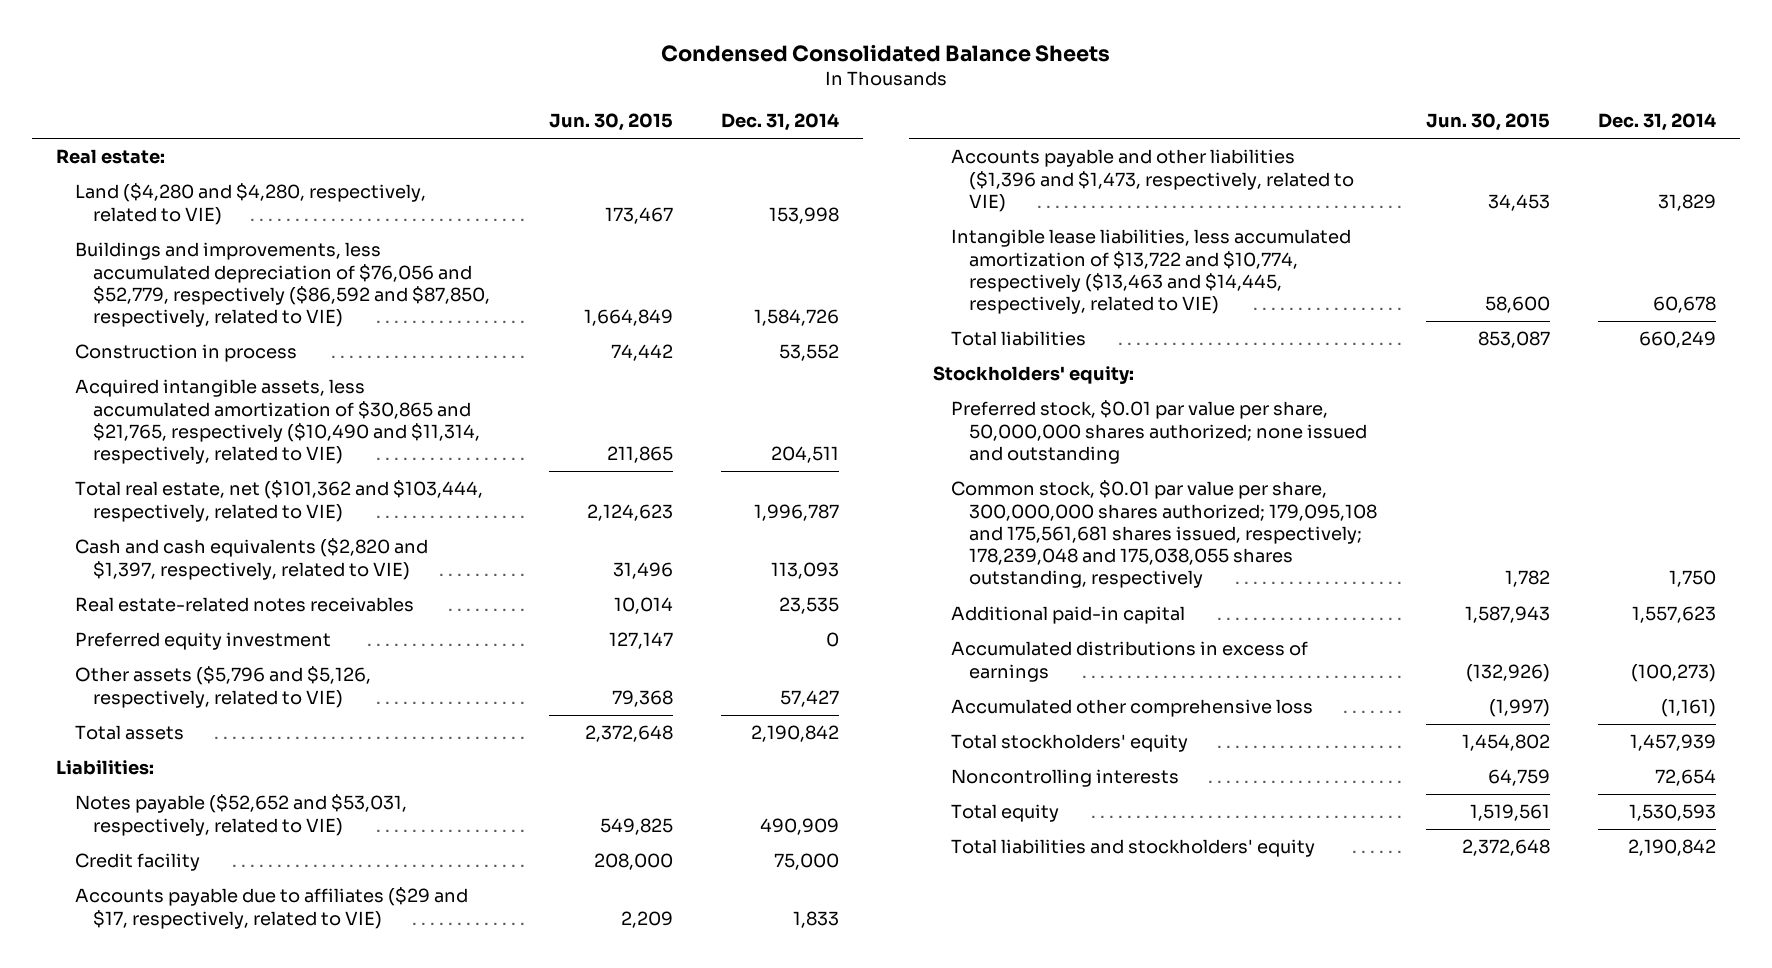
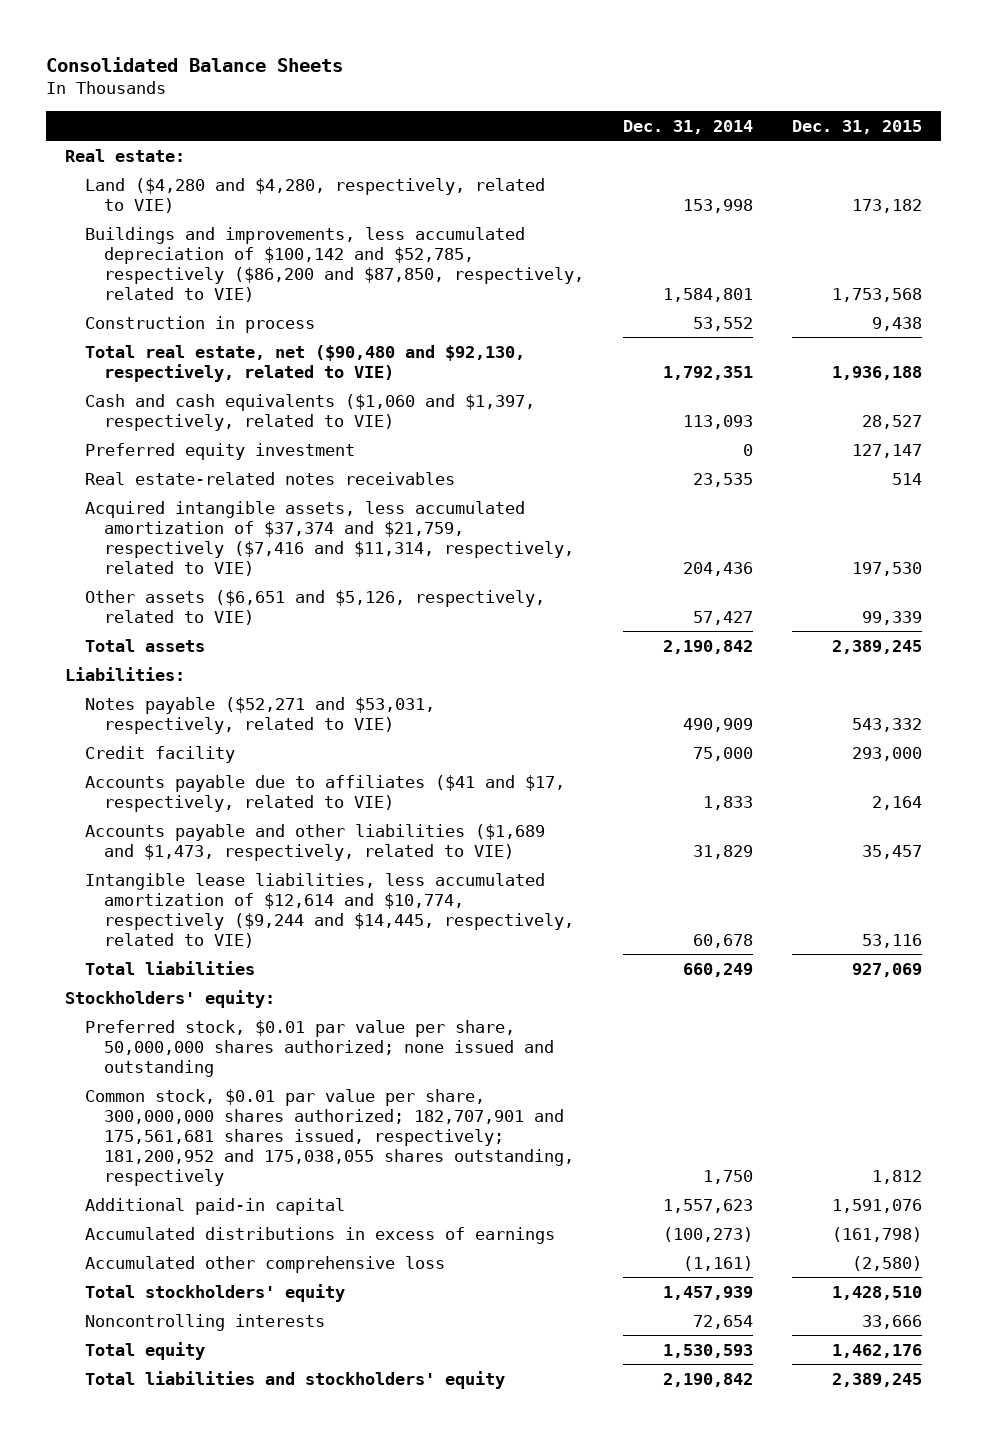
[661,43,1111,62] Condensed Consolidated Balance Sheets -> [45,56,343,72] Consolidated Balance Sheets
[549,113,674,132] Jun. 30, 2015 -> none
none -> [791,119,922,134] Dec. 31, 2015
[74,242,491,328] Buildings and improvements, less accumulated depreciation of $76,056 and $52,779, respectively ($86,592 and $87,850, respectively, related to VIE) -> [84,226,585,302] Buildings and improvements, less accumulated depreciation of $100,142 and $52,785, respectively ($86,200 and $87,850, respectively, related to VIE)
[754,309,840,327] 1,584,726 -> [663,287,754,302] 1,584,801
[74,379,481,465] Acquired intangible assets, less accumulated amortization of $30,865 and $21,765, respectively ($10,490 and $11,314, respectively, related to VIE) -> none
[74,480,483,522] Total real estate, net ($101,362 and $103,444, respectively, related to VIE) -> [84,344,525,382] Total real estate, net ($90,480 and $92,130, respectively, related to VIE)
[754,503,840,521] 1,996,787 -> [663,365,754,380] 1,792,351
[74,538,428,580] Cash and cash equivalents ($2,820 and $1,397, respectively, related to VIE) -> [84,393,535,431] Cash and cash equivalents ($1,060 and $1,397, respectively, related to VIE)
[74,597,414,613] Real estate-related notes receivables -> [84,471,455,485] Real estate-related notes receivables
none -> [84,500,575,576] Acquired intangible assets, less accumulated amortization of $37,374 and $21,759, respectively ($7,416 and $11,314, respectively, related to VIE)
[74,666,371,708] Other assets ($5,796 and $5,126, respectively, related to VIE) -> [84,589,545,625] Other assets ($6,651 and $5,126, respectively, related to VIE)
[74,794,407,836] Notes payable ($52,652 and $53,031, respectively, related to VIE) -> [84,696,435,734] Notes payable ($52,271 and $53,031, respectively, related to VIE)
[74,887,468,929] Accounts payable due to affiliates ($29 and $17, respectively, related to VIE) -> [84,774,565,812] Accounts payable due to affiliates ($41 and $17, respectively, related to VIE)
[951,149,1355,212] Accounts payable and other liabilities ($1,396 and $1,473, respectively, related to VIE) -> [84,823,545,861] Accounts payable and other liabilities ($1,689 and $1,473, respectively, related to VIE)
[951,229,1352,315] Intangible lease liabilities, less accumulated amortization of $13,722 and $10,774, respectively ($13,463 and $14,445, respectively, related to VIE) -> [84,872,575,948] Intangible lease liabilities, less accumulated amortization of $12,614 and $10,774, respectively ($9,244 and $14,445, respectively, related to VIE)
[951,480,1378,589] Common stock, $0.01 par value per share, 300,000,000 shares authorized; 179,095,108 and 175,561,681 shares issued, respectively; 178,239,048 and 175,038,055 shares outstanding, respectively -> [84,1088,575,1186] Common stock, $0.01 par value per share, 300,000,000 shares authorized; 182,707,901 and 175,561,681 shares issued, respectively; 181,200,952 and 175,038,055 shares outstanding, respectively

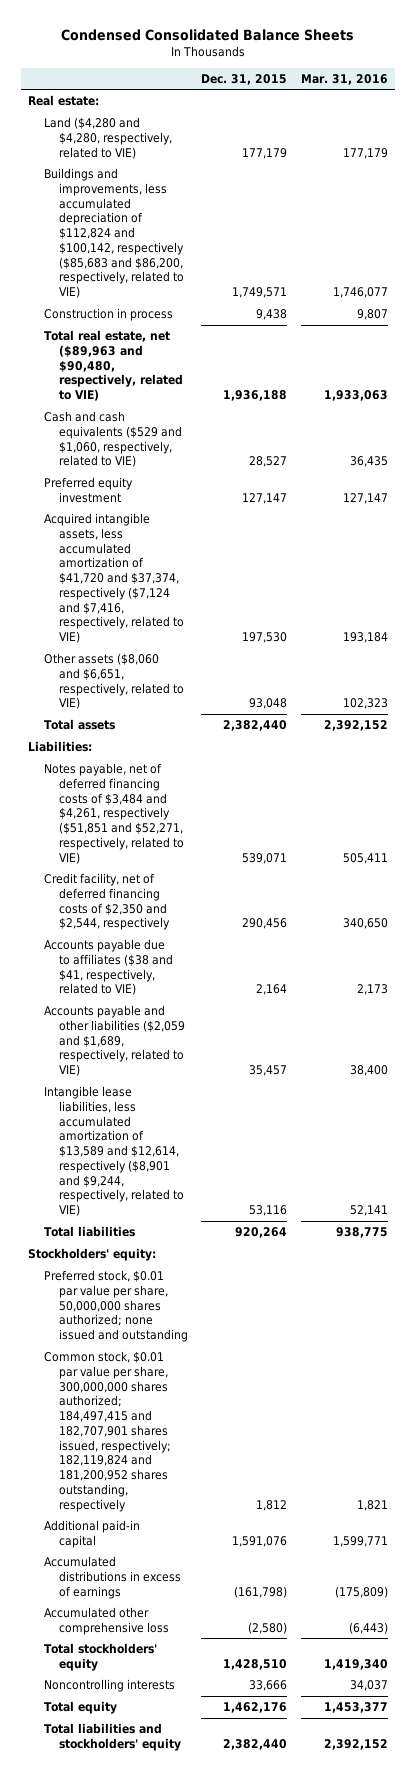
[45,56,343,72] Consolidated Balance Sheets -> [61,28,355,41] Condensed Consolidated Balance Sheets
[623,119,754,134] Dec. 31, 2014 -> none
none -> [300,73,388,85] Mar. 31, 2016
[851,198,922,213] 173,182 -> [242,147,288,159] 177,179
[84,226,585,302] Buildings and improvements, less accumulated depreciation of $100,142 and $52,785, respectively ($86,200 and $87,850, respectively, related to VIE) -> [43,168,184,299] Buildings and improvements, less accumulated depreciation of $112,824 and $100,142, respectively ($85,683 and $86,200, respectively, related to VIE)
[831,287,922,302] 1,753,568 -> [232,287,288,299] 1,749,571
[84,344,525,382] Total real estate, net ($90,480 and $92,130, respectively, related to VIE) -> [43,330,183,402] Total real estate, net ($89,963 and $90,480, respectively, related to VIE)
[84,393,535,431] Cash and cash equivalents ($1,060 and $1,397, respectively, related to VIE) -> [43,411,182,468] Cash and cash equivalents ($529 and $1,060, respectively, related to VIE)
[84,471,455,485] Real estate-related notes receivables -> none
[84,500,575,576] Acquired intangible assets, less accumulated amortization of $37,374 and $21,759, respectively ($7,416 and $11,314, respectively, related to VIE) -> [43,513,184,644] Acquired intangible assets, less accumulated amortization of $41,720 and $37,374, respectively ($7,124 and $7,416, respectively, related to VIE)
[84,589,545,625] Other assets ($6,651 and $5,126, respectively, related to VIE) -> [43,653,184,710] Other assets ($8,060 and $6,651, respectively, related to VIE)
[861,610,922,625] 99,339 -> [249,698,288,710] 93,048
[831,639,922,654] 2,389,245 -> [223,720,288,732] 2,382,440
[84,745,235,763] Credit facility -> none
[84,696,435,734] Notes payable ($52,271 and $53,031, respectively, related to VIE) -> [43,763,184,864] Notes payable, net of deferred financing costs of $3,484 and $4,261, respectively ($51,851 and $52,271, respectively, related to VIE)
[851,717,922,732] 543,332 -> [242,852,288,864] 539,071
none -> [43,873,170,931] Credit facility, net of deferred financing costs of $2,350 and $2,544, respectively
[84,774,565,812] Accounts payable due to affiliates ($41 and $17, respectively, related to VIE) -> [43,939,173,996] Accounts payable due to affiliates ($38 and $41, respectively, related to VIE)
[84,823,545,861] Accounts payable and other liabilities ($1,689 and $1,473, respectively, related to VIE) -> [43,1005,185,1077] Accounts payable and other liabilities ($2,059 and $1,689, respectively, related to VIE)
[84,872,575,948] Intangible lease liabilities, less accumulated amortization of $12,614 and $10,774, respectively ($9,244 and $14,445, respectively, related to VIE) -> [43,1086,184,1217] Intangible lease liabilities, less accumulated amortization of $13,589 and $12,614, respectively ($8,901 and $9,244, respectively, related to VIE)
[851,962,922,977] 927,069 -> [235,1227,288,1239] 920,264
[84,1088,575,1186] Common stock, $0.01 par value per share, 300,000,000 shares authorized; 182,707,901 and 175,561,681 shares issued, respectively; 181,200,952 and 175,038,055 shares outstanding, respectively -> [43,1351,171,1512] Common stock, $0.01 par value per share, 300,000,000 shares authorized; 184,497,415 and 182,707,901 shares issued, respectively; 182,119,824 and 181,200,952 shares outstanding, respectively
[831,1372,922,1387] 2,389,245 -> [223,1738,288,1750] 2,382,440

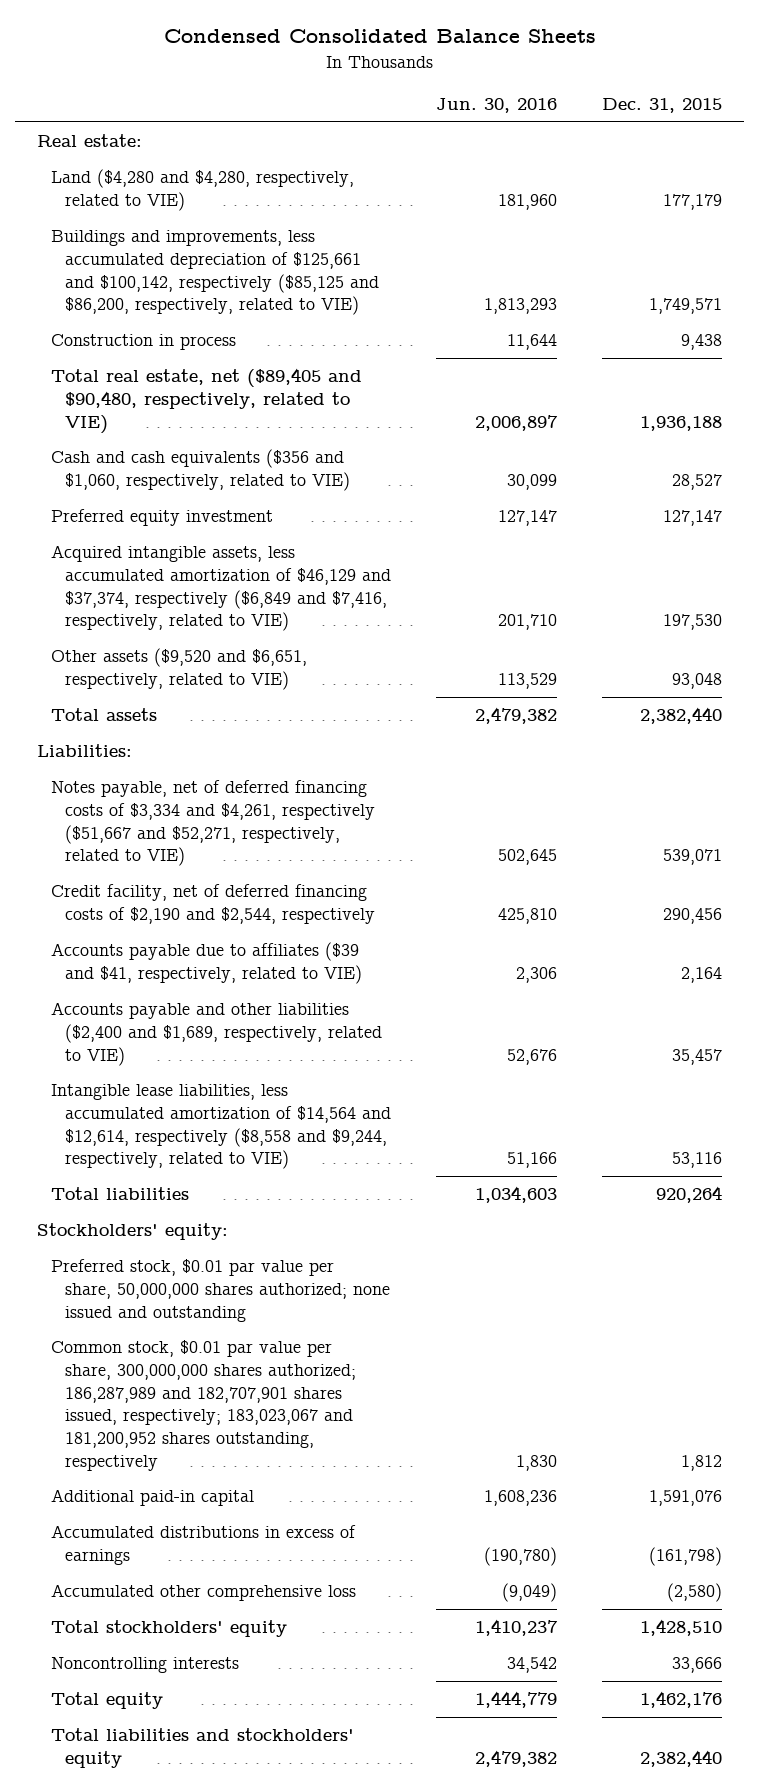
[300,73,388,85] Mar. 31, 2016 -> none
none -> [435,97,557,113] Jun. 30, 2016
[43,168,184,299] Buildings and improvements, less accumulated depreciation of $112,824 and $100,142, respectively ($85,683 and $86,200, respectively, related to VIE) -> [51,230,380,316] Buildings and improvements, less accumulated depreciation of $125,661 and $100,142, respectively ($85,125 and $86,200, respectively, related to VIE)
[43,330,183,402] Total real estate, net ($89,963 and $90,480, respectively, related to VIE) -> [51,368,363,434] Total real estate, net ($89,405 and $90,480, respectively, related to VIE)
[43,411,182,468] Cash and cash equivalents ($529 and $1,060, respectively, related to VIE) -> [51,449,351,491] Cash and cash equivalents ($356 and $1,060, respectively, related to VIE)
[43,513,184,644] Acquired intangible assets, less accumulated amortization of $41,720 and $37,374, respectively ($7,124 and $7,416, respectively, related to VIE) -> [51,545,392,632] Acquired intangible assets, less accumulated amortization of $46,129 and $37,374, respectively ($6,849 and $7,416, respectively, related to VIE)
[43,653,184,710] Other assets ($8,060 and $6,651, respectively, related to VIE) -> [51,648,308,690] Other assets ($9,520 and $6,651, respectively, related to VIE)
[43,763,184,864] Notes payable, net of deferred financing costs of $3,484 and $4,261, respectively ($51,851 and $52,271, respectively, related to VIE) -> [51,780,376,867] Notes payable, net of deferred financing costs of $3,334 and $4,261, respectively ($51,667 and $52,271, respectively, related to VIE)
[43,873,170,931] Credit facility, net of deferred financing costs of $2,350 and $2,544, respectively -> [51,884,376,924] Credit facility, net of deferred financing costs of $2,190 and $2,544, respectively
[43,939,173,996] Accounts payable due to affiliates ($38 and $41, respectively, related to VIE) -> [51,942,363,984] Accounts payable due to affiliates ($39 and $41, respectively, related to VIE)
[43,1005,185,1077] Accounts payable and other liabilities ($2,059 and $1,689, respectively, related to VIE) -> [51,1002,383,1066] Accounts payable and other liabilities ($2,400 and $1,689, respectively, related to VIE)
[43,1086,184,1217] Intangible lease liabilities, less accumulated amortization of $13,589 and $12,614, respectively ($8,901 and $9,244, respectively, related to VIE) -> [51,1084,392,1170] Intangible lease liabilities, less accumulated amortization of $14,564 and $12,614, respectively ($8,558 and $9,244, respectively, related to VIE)
[43,1351,171,1512] Common stock, $0.01 par value per share, 300,000,000 shares authorized; 184,497,415 and 182,707,901 shares issued, respectively; 182,119,824 and 181,200,952 shares outstanding, respectively -> [51,1340,357,1471] Common stock, $0.01 par value per share, 300,000,000 shares authorized; 186,287,989 and 182,707,901 shares issued, respectively; 183,023,067 and 181,200,952 shares outstanding, respectively

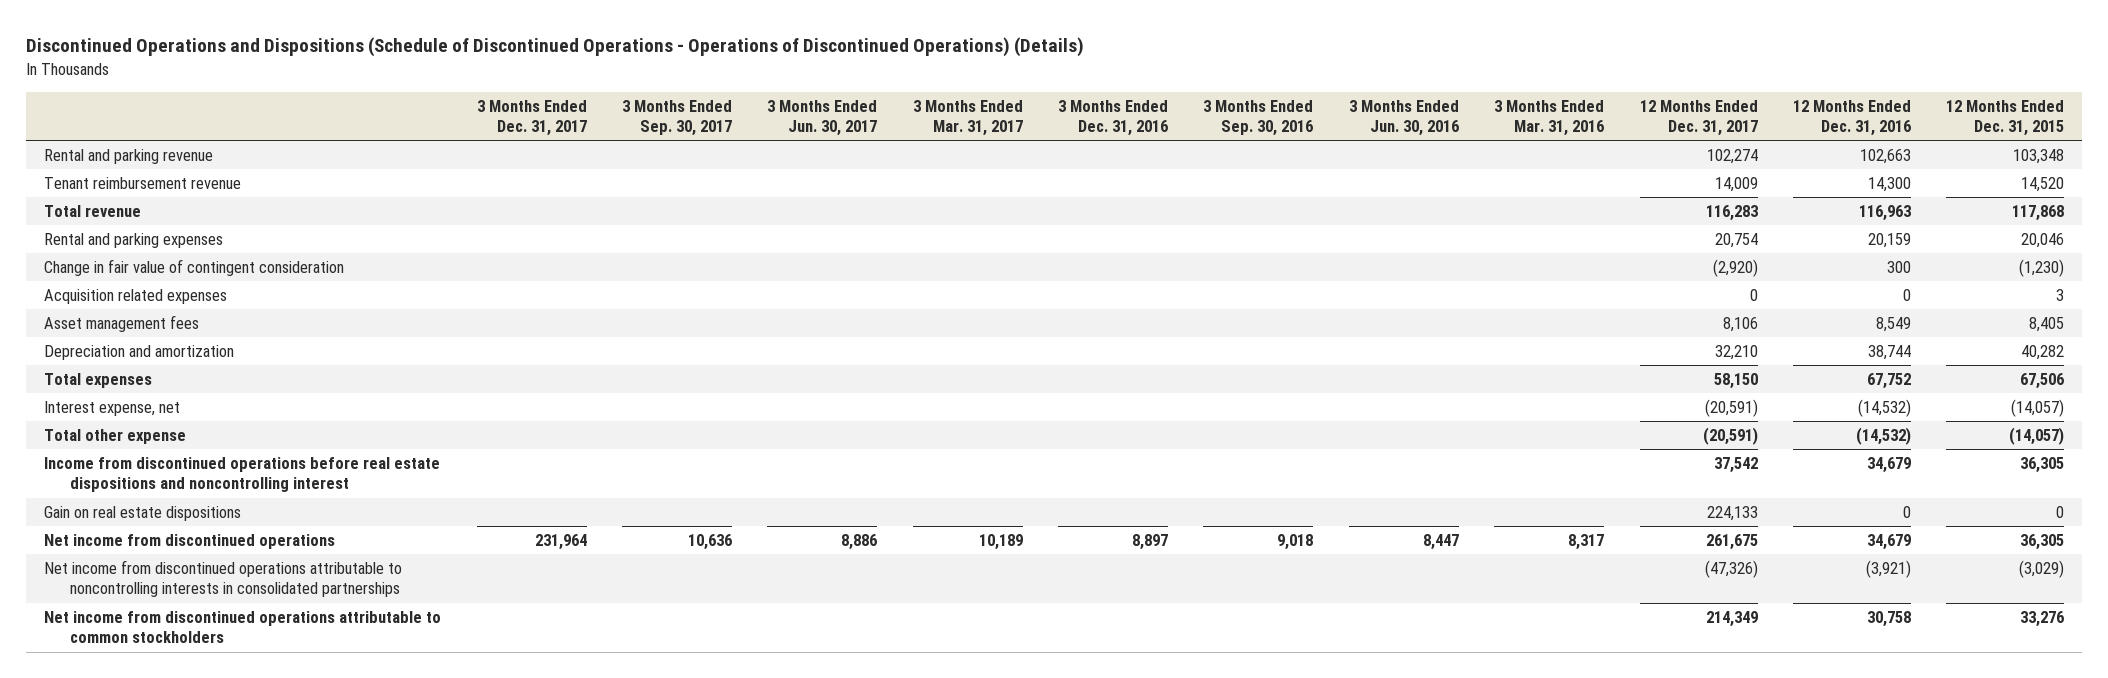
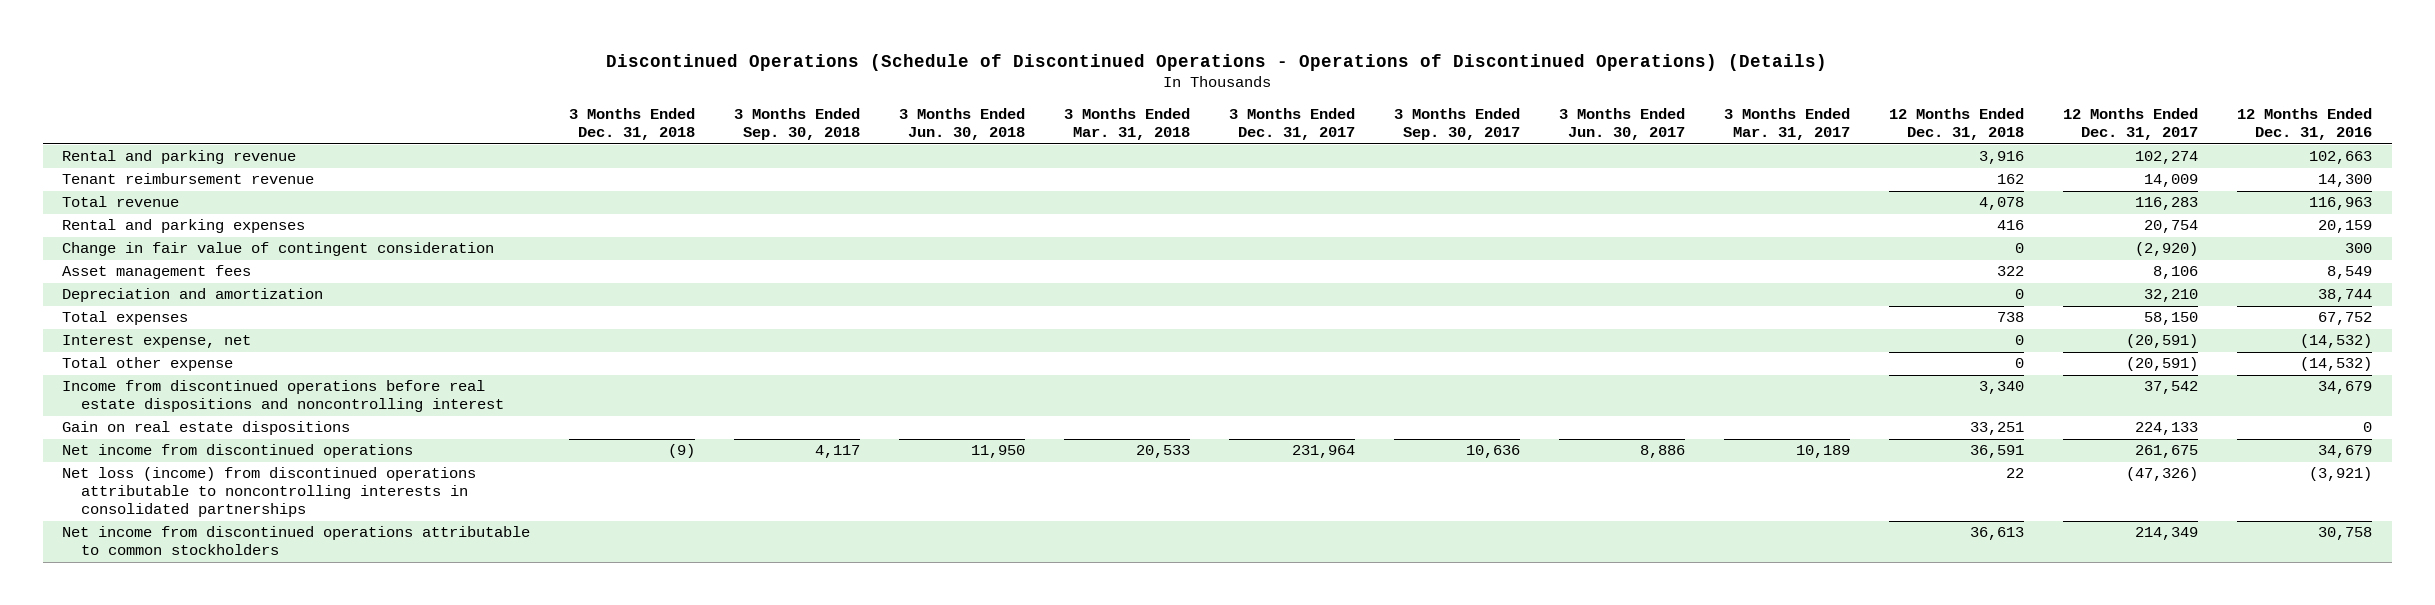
[26,37,1085,58] Discontinued Operations and Dispositions (Schedule of Discontinued Operations - Operations of Discontinued Operations) (Details) -> [606,53,1828,71] Discontinued Operations (Schedule of Discontinued Operations - Operations of Discontinued Operations) (Details)
[1058,99,1169,136] 3 Months Ended Dec. 31, 2016 -> none
[1203,99,1314,136] 3 Months Ended Sep. 30, 2016 -> none
[1348,99,1459,136] 3 Months Ended Jun. 30, 2016 -> none
[1494,99,1605,136] 3 Months Ended Mar. 31, 2016 -> none
[1946,99,2065,136] 12 Months Ended Dec. 31, 2015 -> none
none -> [569,108,696,141] 3 Months Ended Dec. 31, 2018
none -> [734,108,861,141] 3 Months Ended Sep. 30, 2018
none -> [899,108,1026,141] 3 Months Ended Jun. 30, 2018
none -> [1064,108,1191,141] 3 Months Ended Mar. 31, 2018
none -> [1889,108,2025,141] 12 Months Ended Dec. 31, 2018
[44,288,228,304] Acquisition related expenses -> none
[44,559,403,598] Net income from discontinued operations attributable to noncontrolling interests in consolidated partnerships -> [62,467,477,518] Net loss (income) from discontinued operations attributable to noncontrolling interests in consolidated partnerships

